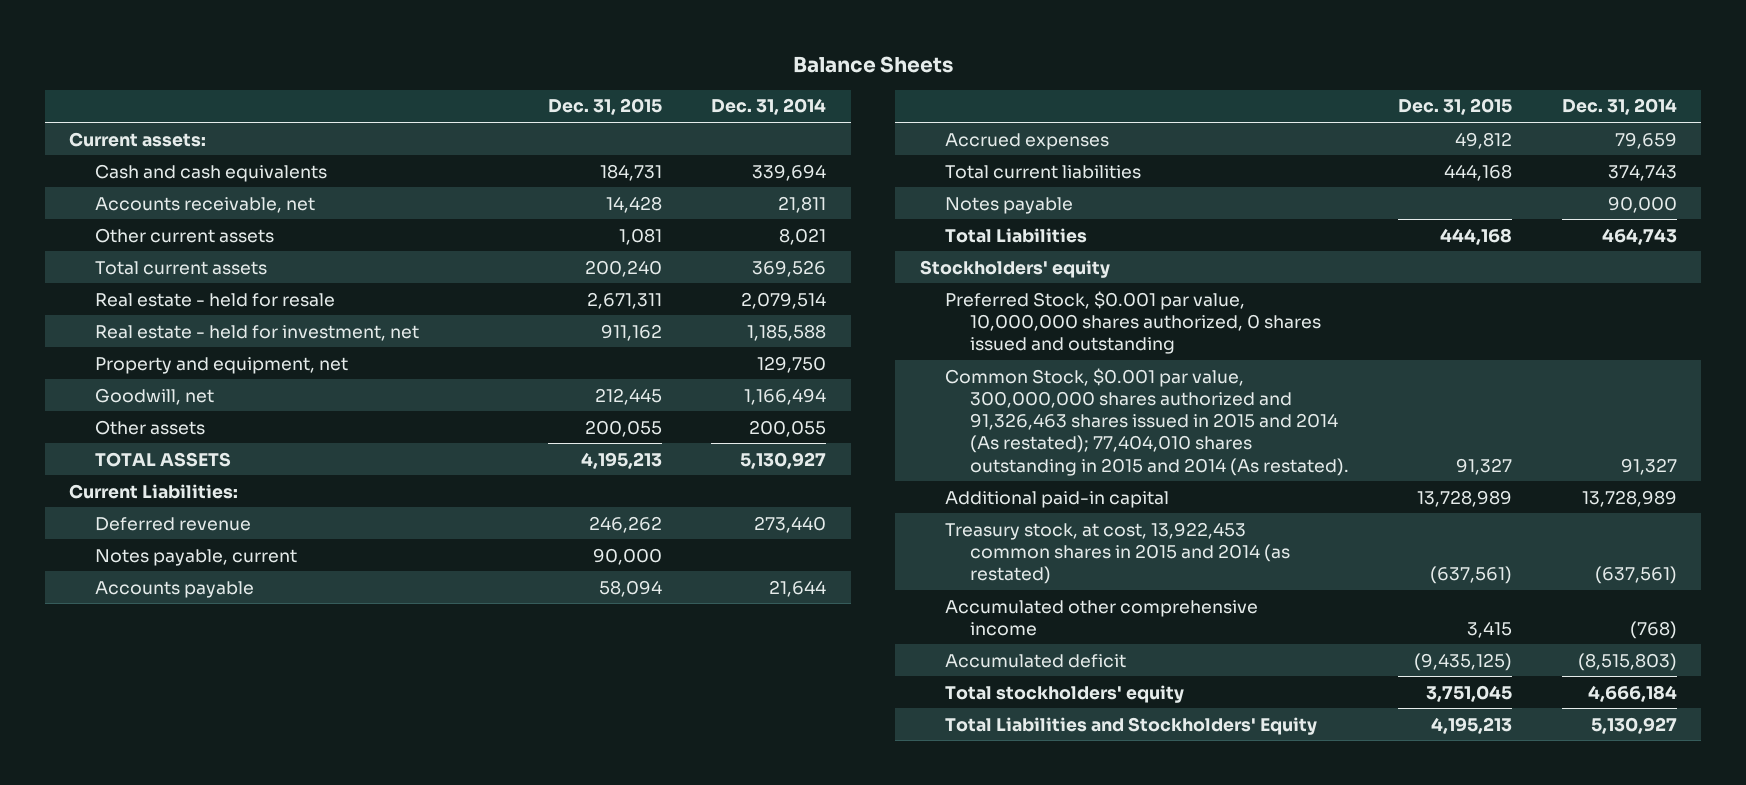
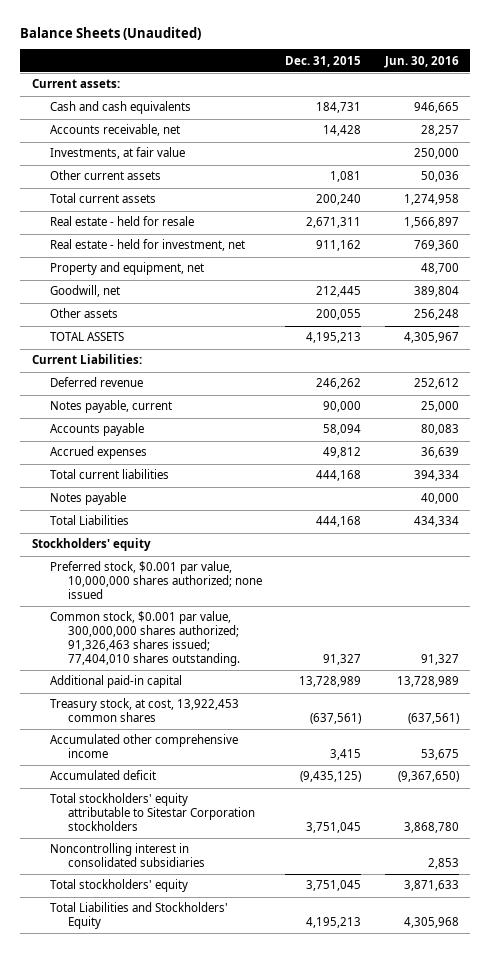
[792,56,953,74] Balance Sheets -> [19,26,201,40] Balance Sheets (Unaudited)
[711,98,827,116] Dec. 31, 2014 -> none
none -> [383,55,459,68] Jun. 30, 2016
none -> [49,147,185,160] Investments, at fair value
[944,290,1322,355] Preferred Stock, $0.001 par value, 10,000,000 shares authorized, 0 shares issued and outstanding -> [49,561,262,599] Preferred stock, $0.001 par value, 10,000,000 shares authorized; none issued
[944,367,1350,476] Common Stock, $0.001 par value, 300,000,000 shares authorized and 91,326,463 shares issued in 2015 and 2014 (As restated); 77,404,010 shares outstanding in 2015 and 2014 (As restated). -> [49,611,240,666] Common stock, $0.001 par value, 300,000,000 shares authorized; 91,326,463 shares issued; 77,404,010 shares outstanding.
[944,521,1291,585] Treasury stock, at cost, 13,922,453 common shares in 2015 and 2014 (as restated) -> [49,698,239,723] Treasury stock, at cost, 13,922,453 common shares
none -> [49,793,255,831] Total stockholders' equity attributable to Sitestar Corporation stockholders
none -> [49,843,205,868] Noncontrolling interest in consolidated subsidiaries

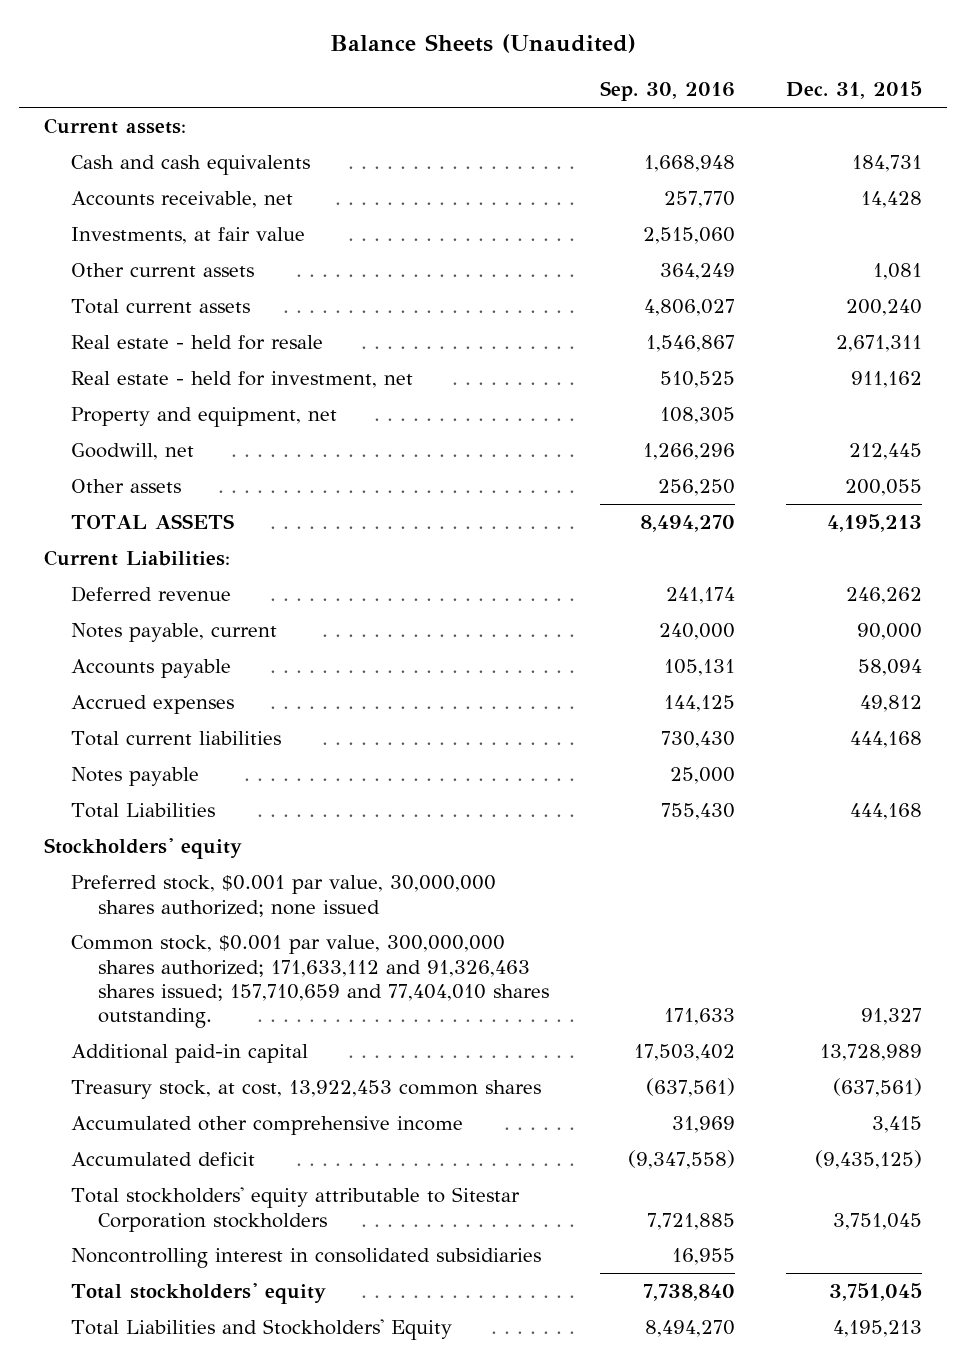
[383,55,459,68] Jun. 30, 2016 -> none
none -> [600,81,736,102] Sep. 30, 2016
[49,561,262,599] Preferred stock, $0.001 par value, 10,000,000 shares authorized; none issued -> [71,875,497,917] Preferred stock, $0.001 par value, 30,000,000 shares authorized; none issued
[49,611,240,666] Common stock, $0.001 par value, 300,000,000 shares authorized; 91,326,463 shares issued; 77,404,010 shares outstanding. -> [71,935,550,1029] Common stock, $0.001 par value, 300,000,000 shares authorized; 171,633,112 and 91,326,463 shares issued; 157,710,659 and 77,404,010 shares outstanding.

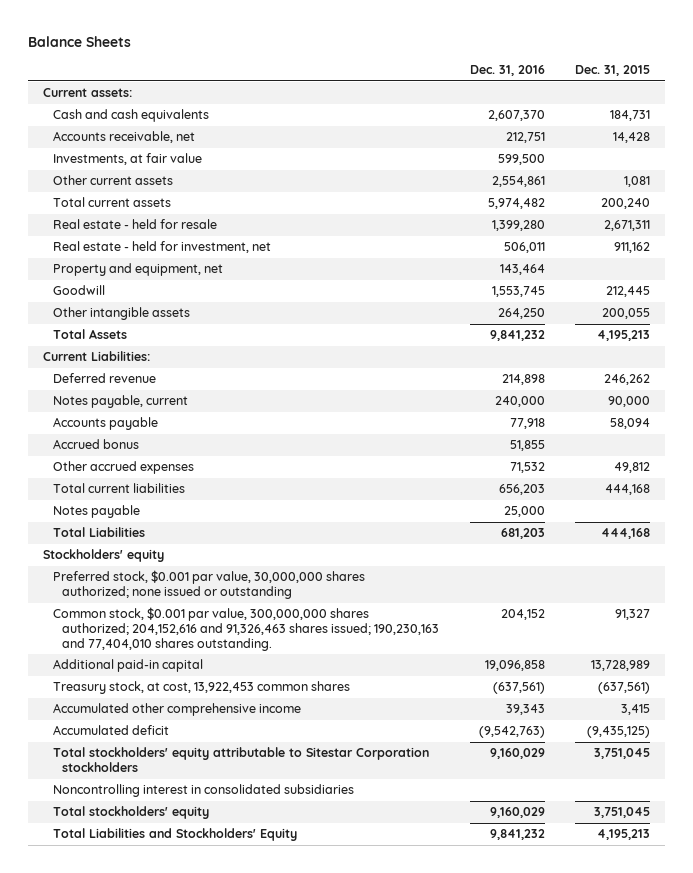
[329,33,636,53] Balance Sheets (Unaudited) -> [27,35,131,47] Balance Sheets
[600,81,736,102] Sep. 30, 2016 -> none
none -> [469,65,545,77] Dec. 31, 2016
[71,443,195,461] Goodwill, net -> [52,285,105,296] Goodwill
[71,479,182,494] Other assets -> [52,307,190,321] Other intangible assets
[71,514,235,530] TOTAL ASSETS -> [52,329,127,340] Total Assets
none -> [52,439,139,450] Accrued bonus
[71,695,235,715] Accrued expenses -> [52,461,194,475] Other accrued expenses
[71,875,497,917] Preferred stock, $0.001 par value, 30,000,000 shares authorized; none issued -> [52,570,365,600] Preferred stock, $0.001 par value, 30,000,000 shares authorized; none issued or outstanding
[71,935,550,1029] Common stock, $0.001 par value, 300,000,000 shares authorized; 171,633,112 and 91,326,463 shares issued; 157,710,659 and 77,404,010 shares outstanding. -> [52,607,440,651] Common stock, $0.001 par value, 300,000,000 shares authorized; 204,152,616 and 91,326,463 shares issued; 190,230,163 and 77,404,010 shares outstanding.

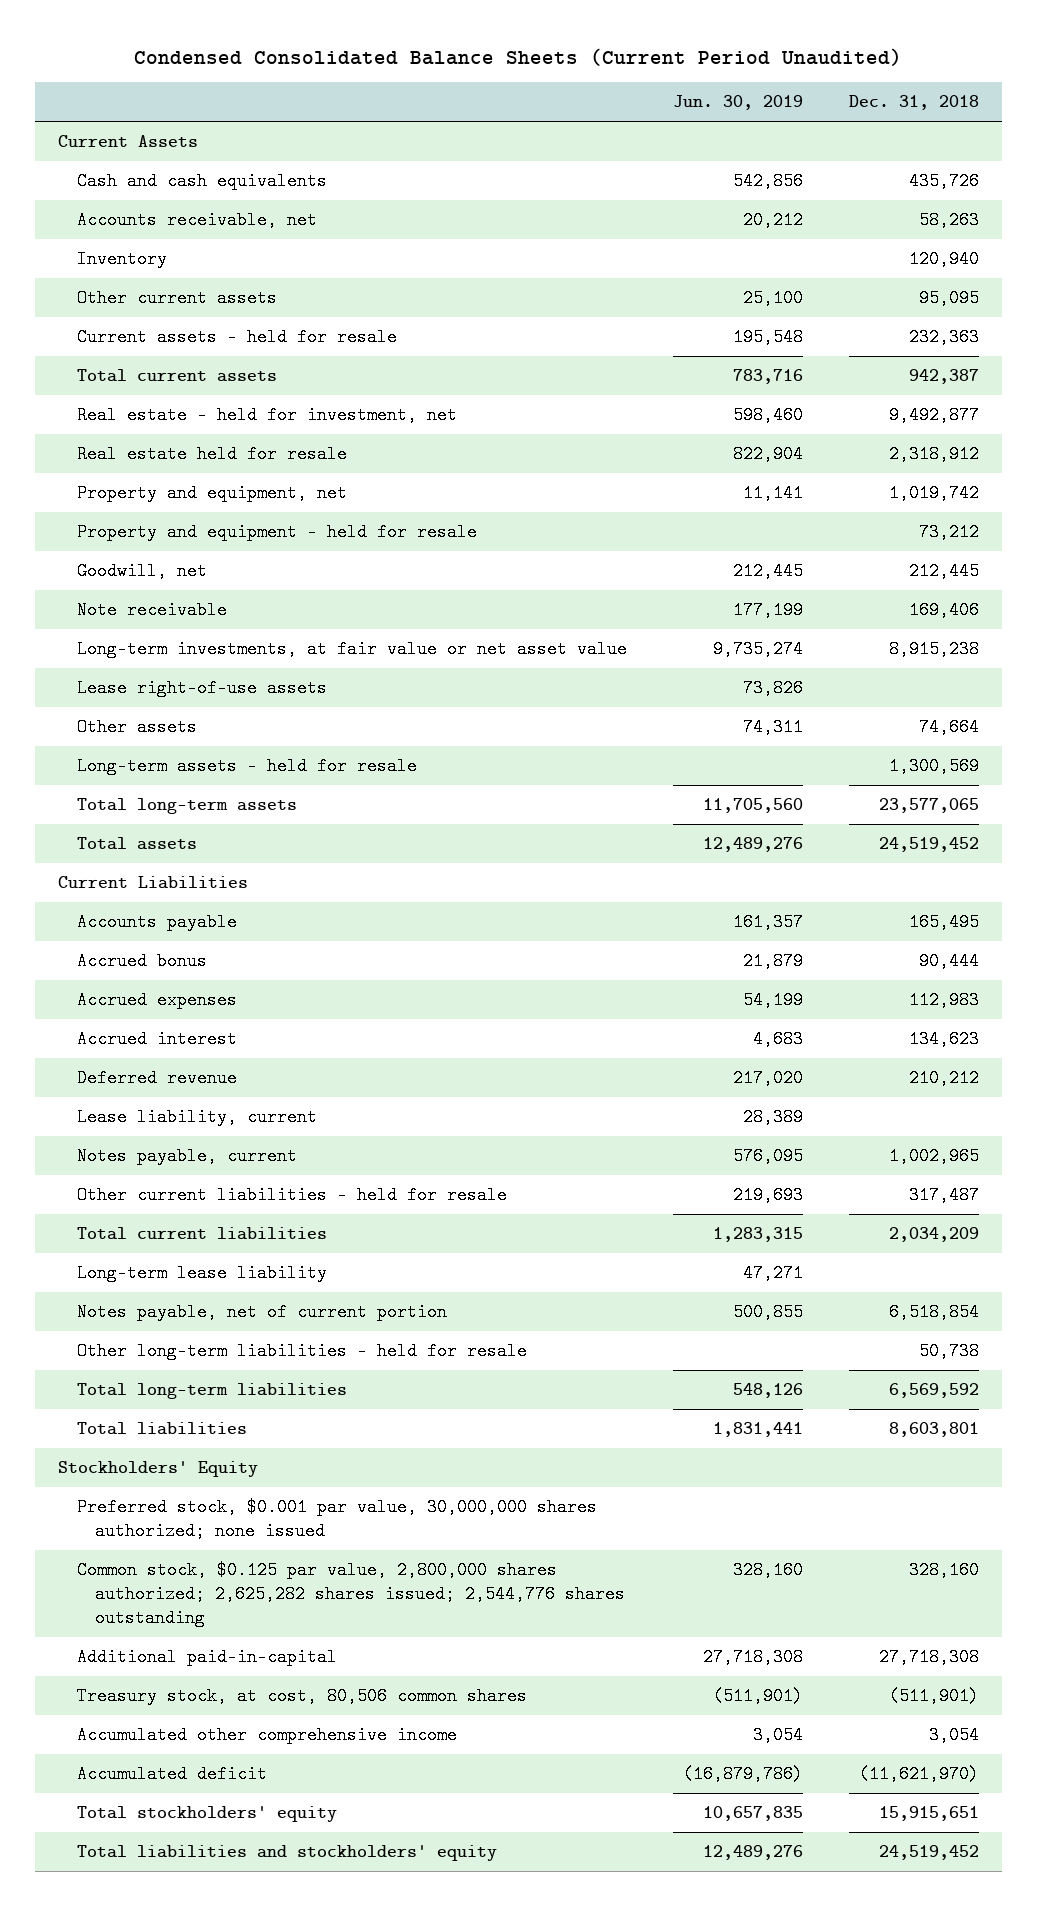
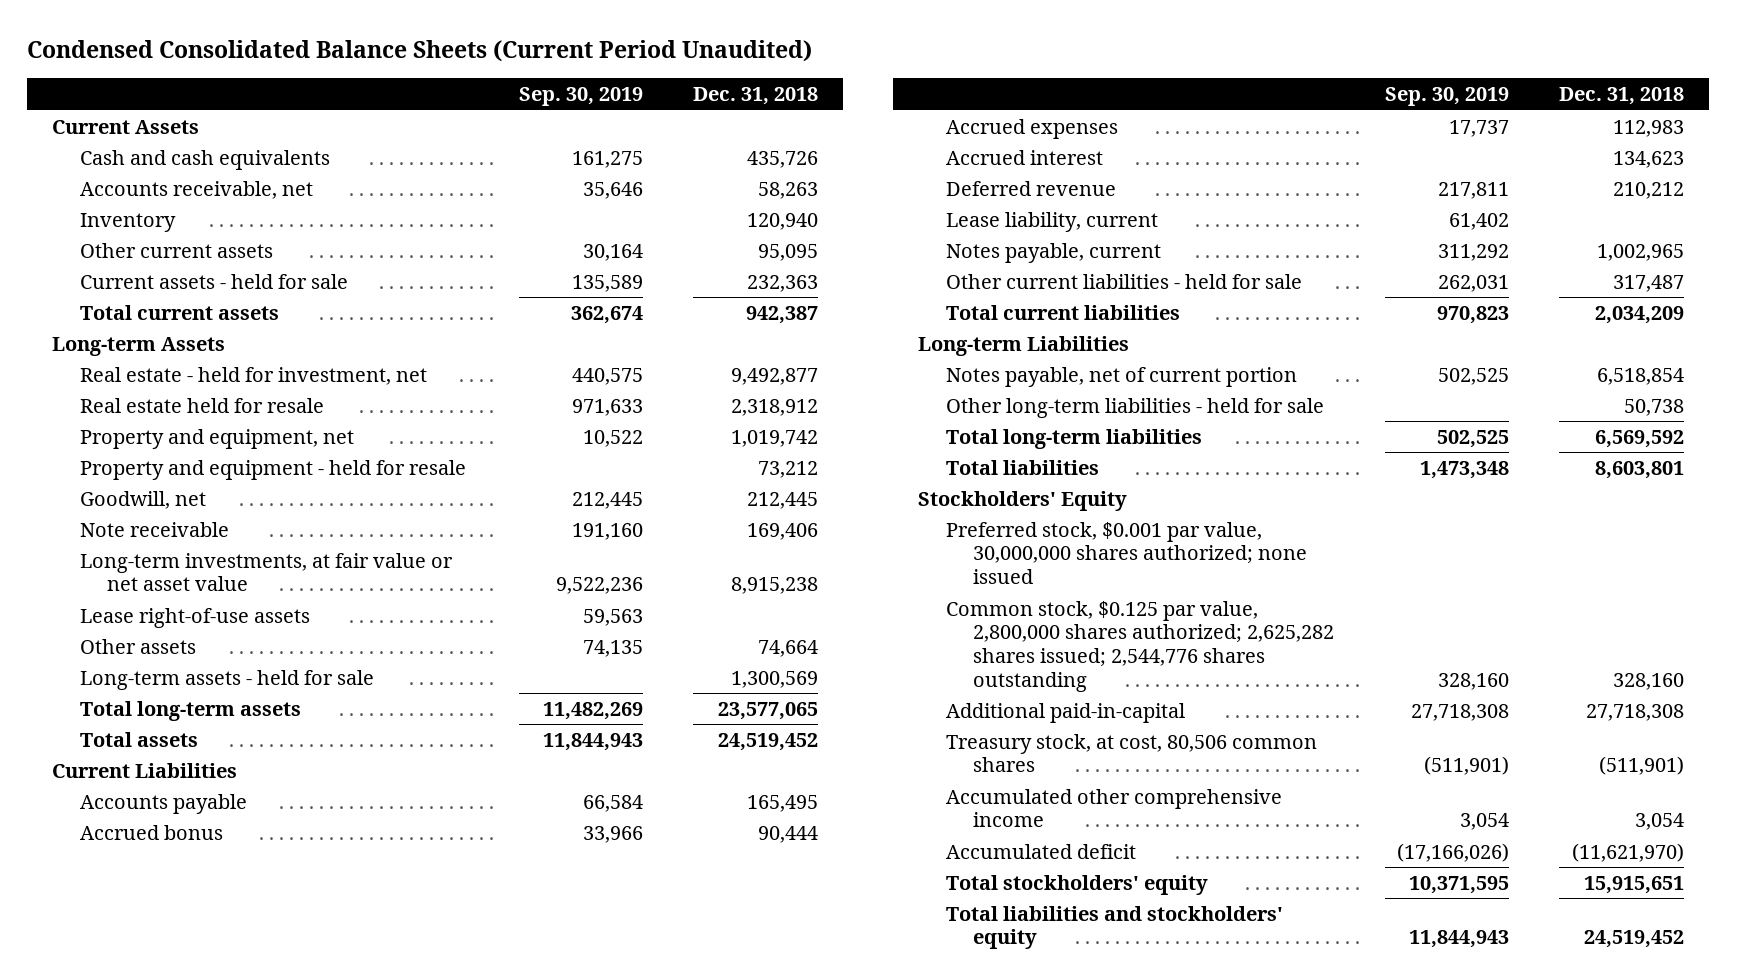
[672,95,803,111] Jun. 30, 2019 -> none
none -> [518,86,643,106] Sep. 30, 2019
[76,328,397,347] Current assets - held for resale -> [79,273,348,289] Current assets - held for sale
none -> [52,336,226,356] Long-term Assets
[76,757,417,776] Long-term assets - held for resale -> [79,669,374,690] Long-term assets - held for sale
[76,1186,507,1205] Other current liabilities - held for resale -> [945,273,1302,289] Other current liabilities - held for sale
[76,1264,327,1283] Long-term lease liability -> none
none -> [918,335,1130,356] Long-term Liabilities
[76,1342,527,1361] Other long-term liabilities - held for resale -> [945,397,1324,418] Other long-term liabilities - held for sale

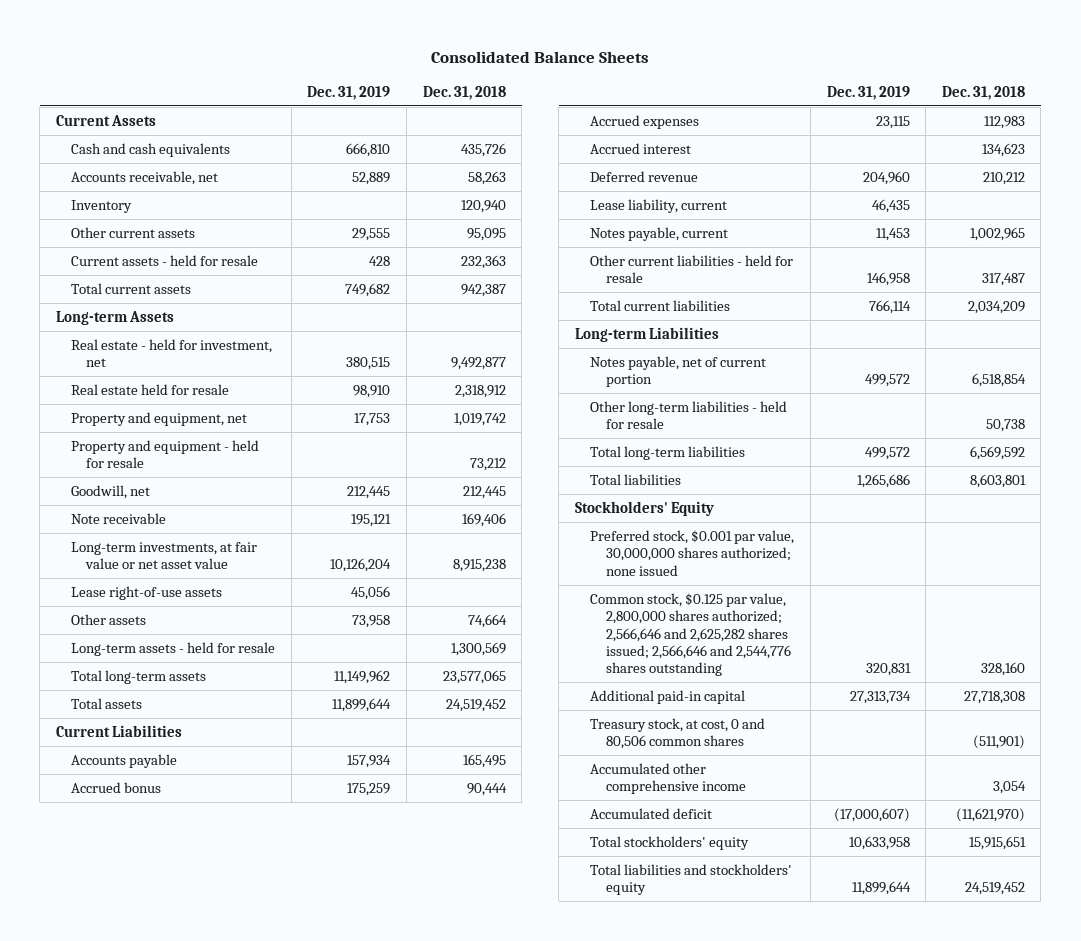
[27,40,813,63] Condensed Consolidated Balance Sheets (Current Period Unaudited) -> [431,50,650,63] Consolidated Balance Sheets
[518,86,643,106] Sep. 30, 2019 -> none
none -> [307,85,391,100] Dec. 31, 2019
[79,273,348,289] Current assets - held for sale -> [71,255,259,267] Current assets - held for resale
[79,669,374,690] Long-term assets - held for sale -> [71,642,276,657] Long-term assets - held for resale
[945,273,1302,289] Other current liabilities - held for sale -> [590,255,794,284] Other current liabilities - held for resale
[945,397,1324,418] Other long-term liabilities - held for sale -> [590,401,788,430] Other long-term liabilities - held for resale
[945,600,1335,692] Common stock, $0.125 par value, 2,800,000 shares authorized; 2,625,282 shares issued; 2,544,776 shares outstanding -> [590,593,791,677] Common stock, $0.125 par value, 2,800,000 shares authorized; 2,566,646 and 2,625,282 shares issued; 2,566,646 and 2,544,776 shares outstanding
[945,702,1185,723] Additional paid-in-capital -> [590,690,746,705] Additional paid-in capital
[945,733,1317,773] Treasury stock, at cost, 80,506 common shares -> [590,718,766,750] Treasury stock, at cost, 0 and 80,506 common shares

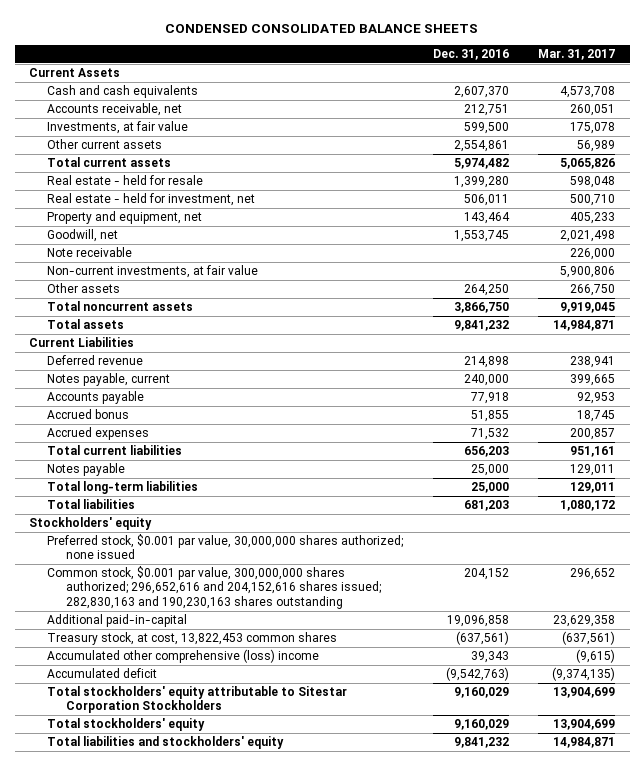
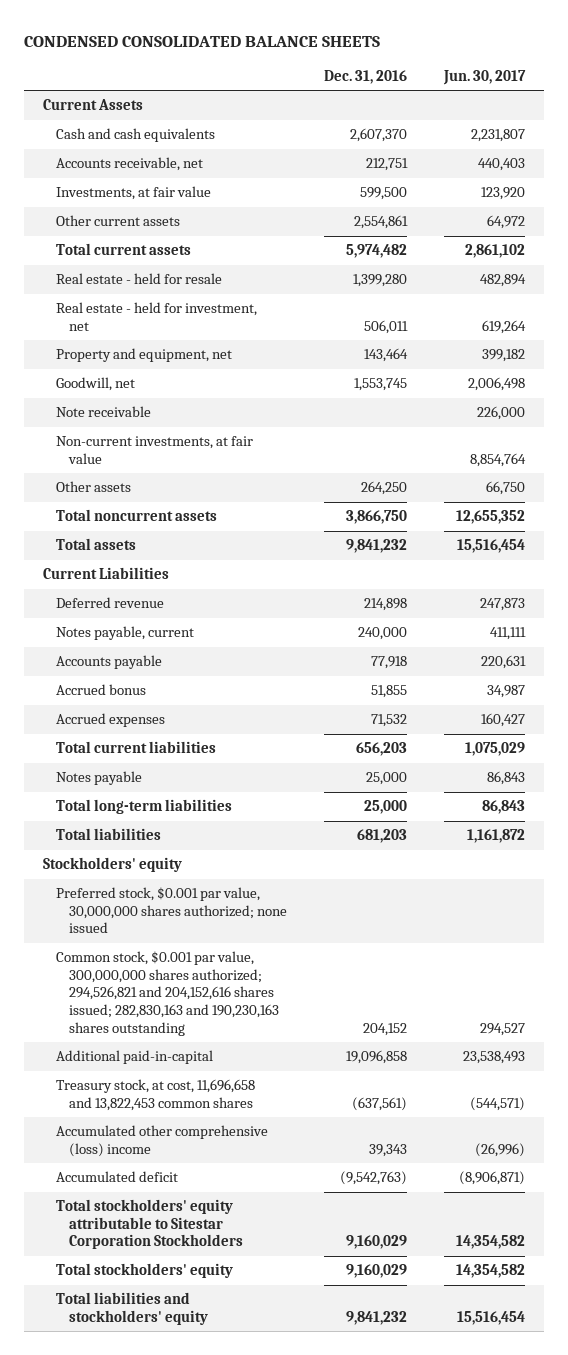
[537,48,615,60] Mar. 31, 2017 -> none
none -> [443,69,527,85] Jun. 30, 2017
[47,566,381,609] Common stock, $0.001 par value, 300,000,000 shares authorized; 296,652,616 and 204,152,616 shares issued; 282,830,163 and 190,230,163 shares outstanding -> [55,951,279,1036] Common stock, $0.001 par value, 300,000,000 shares authorized; 294,526,821 and 204,152,616 shares issued; 282,830,163 and 190,230,163 shares outstanding
[47,632,338,646] Treasury stock, at cost, 13,822,453 common shares -> [55,1079,255,1111] Treasury stock, at cost, 11,696,658 and 13,822,453 common shares

